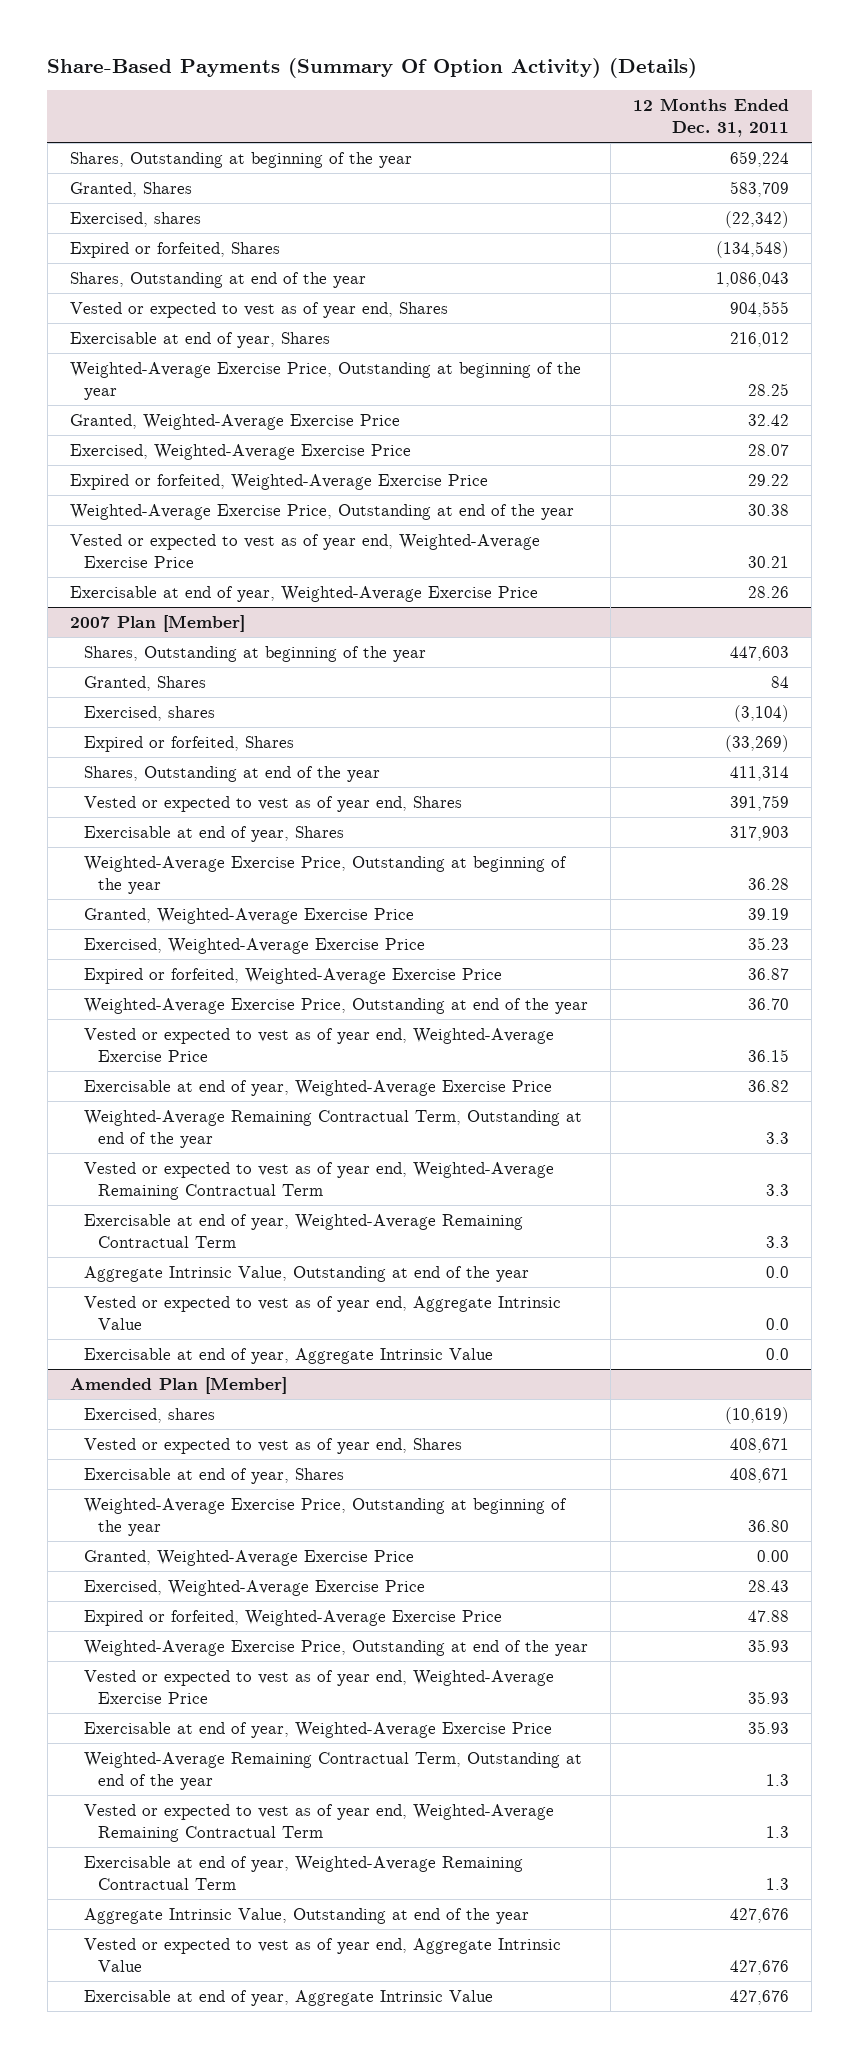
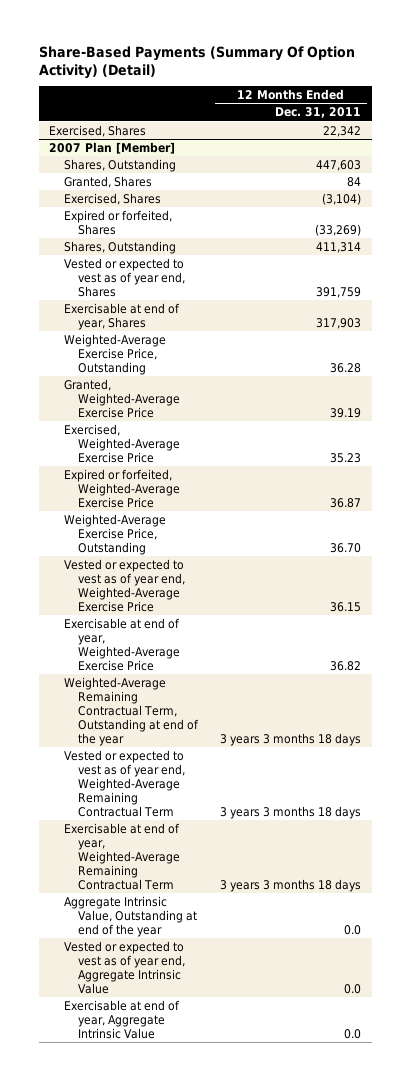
[47,58,698,79] Share-Based Payments (Summary Of Option Activity) (Details) -> [38,45,355,79] Share-Based Payments (Summary Of Option Activity) (Detail)
[69,151,412,168] Shares, Outstanding at beginning of the year -> none
[69,181,192,197] Granted, Shares -> none
[69,241,280,258] Expired or forfeited, Shares -> none
[69,271,366,288] Shares, Outstanding at end of the year -> none
[69,301,448,318] Vested or expected to vest as of year end, Shares -> none
[69,331,330,348] Exercisable at end of year, Shares -> none
[69,361,581,400] Weighted-Average Exercise Price, Outstanding at beginning of the year -> none
[69,413,400,430] Granted, Weighted-Average Exercise Price -> none
[69,443,411,460] Exercised, Weighted-Average Exercise Price -> none
[69,473,488,490] Expired or forfeited, Weighted-Average Exercise Price -> none
[69,503,574,520] Weighted-Average Exercise Price, Outstanding at end of the year -> none
[69,533,540,568] Vested or expected to vest as of year end, Weighted-Average Exercise Price -> none
[69,585,538,602] Exercisable at end of year, Weighted-Average Exercise Price -> none
[69,211,201,227] Exercised, shares -> [49,124,147,137] Exercised, Shares
[725,210,790,228] (22,342) -> [323,125,362,137] 22,342
[83,645,426,662] Shares, Outstanding at beginning of the year -> [63,158,176,172] Shares, Outstanding
[83,705,215,721] Exercised, shares -> [63,192,161,205] Exercised, Shares
[83,765,380,782] Shares, Outstanding at end of the year -> [63,240,176,254] Shares, Outstanding
[83,855,567,894] Weighted-Average Exercise Price, Outstanding at beginning of the year -> [63,333,166,375] Weighted-Average Exercise Price, Outstanding
[83,997,588,1014] Weighted-Average Exercise Price, Outstanding at end of the year -> [63,513,166,555] Weighted-Average Exercise Price, Outstanding
[766,1131,790,1144] 3.3 -> [220,732,362,746] 3 years 3 months 18 days
[766,1183,790,1196] 3.3 -> [220,805,362,819] 3 years 3 months 18 days
[766,1235,790,1248] 3.3 -> [220,878,362,892] 3 years 3 months 18 days
[69,1376,287,1394] Amended Plan [Member] -> none
[83,1407,215,1423] Exercised, shares -> none
[83,1437,462,1454] Vested or expected to vest as of year end, Shares -> none
[83,1467,344,1484] Exercisable at end of year, Shares -> none
[83,1497,567,1536] Weighted-Average Exercise Price, Outstanding at beginning of the year -> none
[83,1549,414,1566] Granted, Weighted-Average Exercise Price -> none
[83,1579,425,1596] Exercised, Weighted-Average Exercise Price -> none
[83,1609,502,1626] Expired or forfeited, Weighted-Average Exercise Price -> none
[83,1639,588,1656] Weighted-Average Exercise Price, Outstanding at end of the year -> none
[83,1669,554,1704] Vested or expected to vest as of year end, Weighted-Average Exercise Price -> none
[83,1721,552,1738] Exercisable at end of year, Weighted-Average Exercise Price -> none
[83,1751,582,1790] Weighted-Average Remaining Contractual Term, Outstanding at end of the year -> none
[83,1803,554,1842] Vested or expected to vest as of year end, Weighted-Average Remaining Contractual Term -> none
[83,1855,523,1890] Exercisable at end of year, Weighted-Average Remaining Contractual Term -> none
[83,1907,529,1924] Aggregate Intrinsic Value, Outstanding at end of the year -> none
[83,1937,561,1972] Vested or expected to vest as of year end, Aggregate Intrinsic Value -> none
[83,1989,493,2006] Exercisable at end of year, Aggregate Intrinsic Value -> none

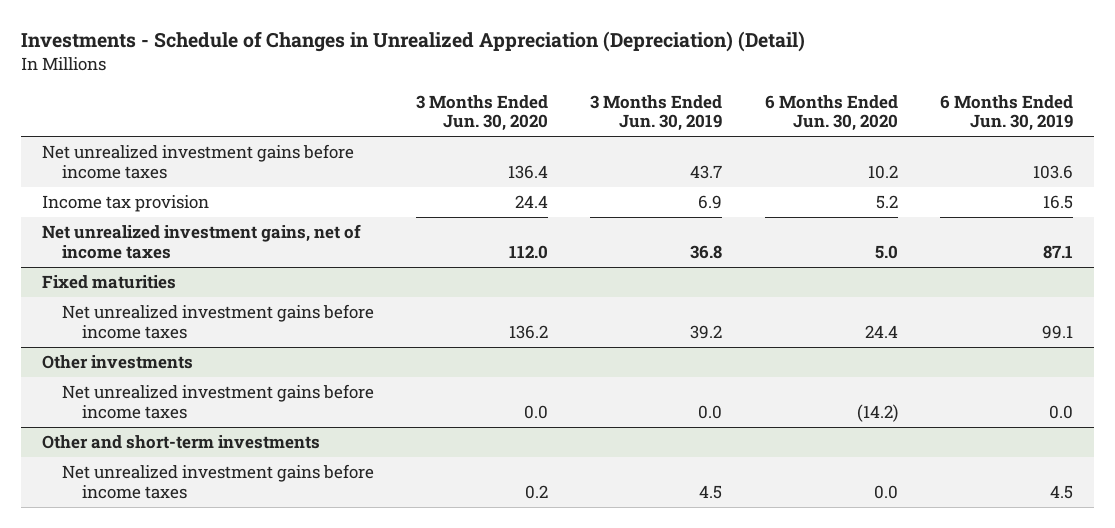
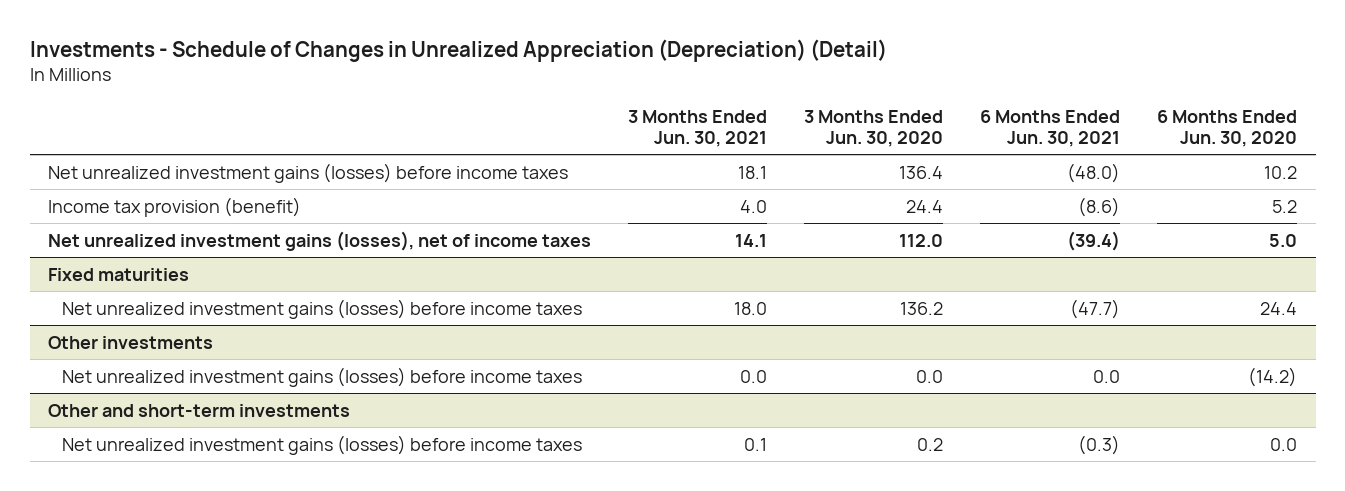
[590,94,723,132] 3 Months Ended Jun. 30, 2019 -> none
[939,94,1073,132] 6 Months Ended Jun. 30, 2019 -> none
none -> [628,109,768,147] 3 Months Ended Jun. 30, 2021
none -> [980,109,1121,147] 6 Months Ended Jun. 30, 2021
[41,144,354,179] Net unrealized investment gains before income taxes -> [48,162,569,183] Net unrealized investment gains (losses) before income taxes
[41,195,209,213] Income tax provision -> [48,196,302,217] Income tax provision (benefit)
[41,224,361,259] Net unrealized investment gains, net of income taxes -> [48,230,592,251] Net unrealized investment gains (losses), net of income taxes
[61,304,374,339] Net unrealized investment gains before income taxes -> [61,298,582,319] Net unrealized investment gains (losses) before income taxes
[61,384,374,419] Net unrealized investment gains before income taxes -> [61,366,582,387] Net unrealized investment gains (losses) before income taxes
[61,464,374,499] Net unrealized investment gains before income taxes -> [61,434,582,455] Net unrealized investment gains (losses) before income taxes

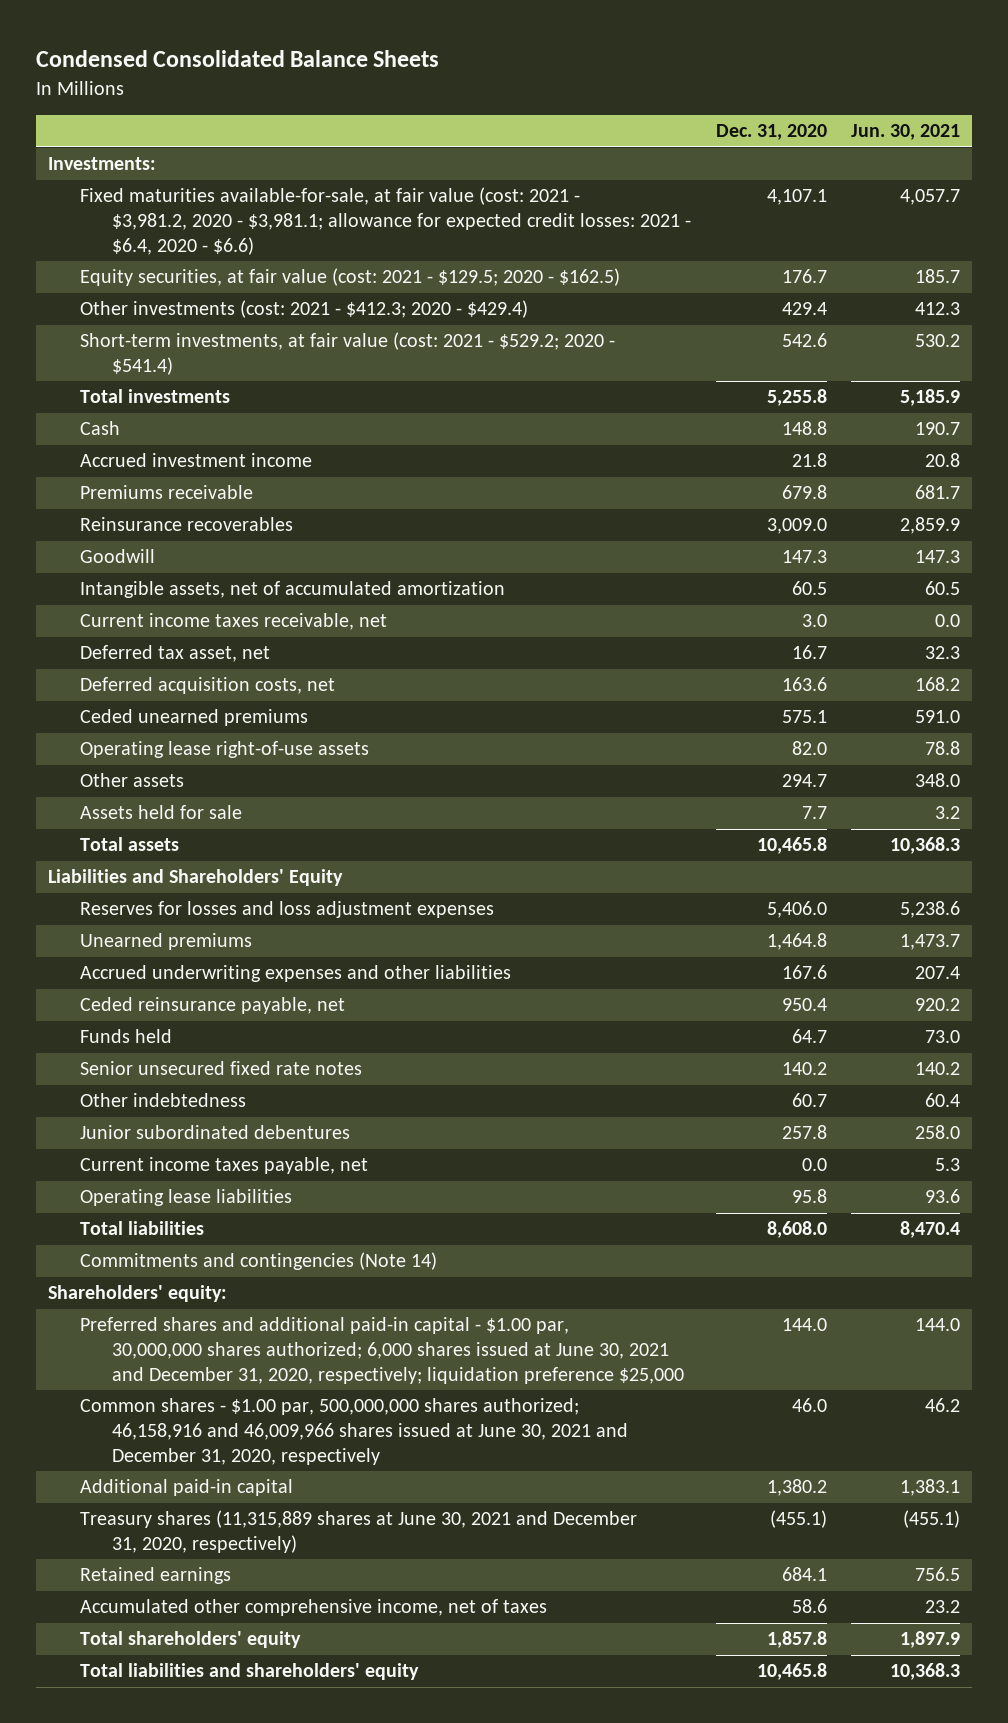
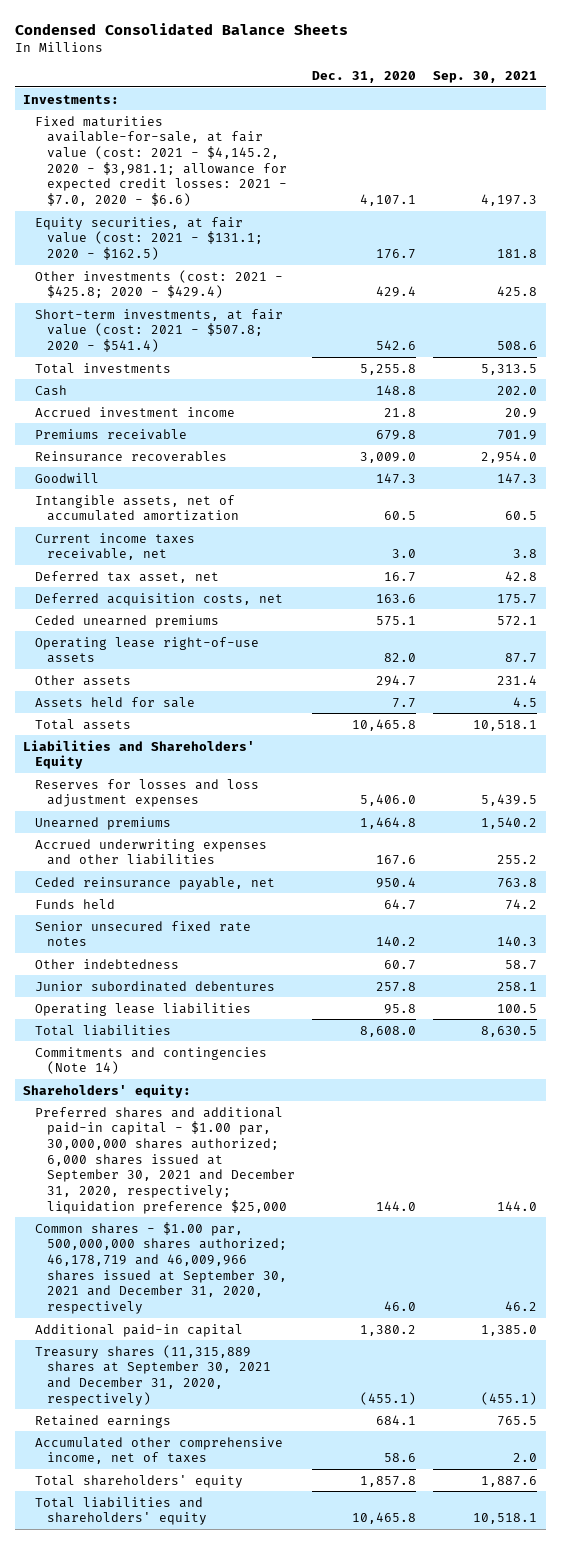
[851,124,961,141] Jun. 30, 2021 -> none
none -> [433,71,538,84] Sep. 30, 2021
[80,187,692,255] Fixed maturities available-for-sale, at fair value (cost: 2021 - $3,981.2, 2020 - $3,981.1; allowance for expected credit losses: 2021 - $6.4, 2020 - $6.6) -> [35,115,288,206] Fixed maturities available-for-sale, at fair value (cost: 2021 - $4,145.2, 2020 - $3,981.1; allowance for expected credit losses: 2021 - $7.0, 2020 - $6.6)
[80,268,621,287] Equity securities, at fair value (cost: 2021 - $129.5; 2020 - $162.5) -> [35,216,264,260] Equity securities, at fair value (cost: 2021 - $131.1; 2020 - $162.5)
[80,300,529,319] Other investments (cost: 2021 - $412.3; 2020 - $429.4) -> [35,269,284,299] Other investments (cost: 2021 - $425.8; 2020 - $429.4)
[80,332,616,375] Short-term investments, at fair value (cost: 2021 - $529.2; 2020 - $541.4) -> [35,308,284,352] Short-term investments, at fair value (cost: 2021 - $507.8; 2020 - $541.4)
[80,1157,369,1175] Current income taxes payable, net -> none
[80,1317,685,1384] Preferred shares and additional paid-in capital - $1.00 par, 30,000,000 shares authorized; 6,000 shares issued at June 30, 2021 and December 31, 2020, respectively; liquidation preference $25,000 -> [35,1106,296,1214] Preferred shares and additional paid-in capital - $1.00 par, 30,000,000 shares authorized; 6,000 shares issued at September 30, 2021 and December 31, 2020, respectively; liquidation preference $25,000
[80,1398,629,1465] Common shares - $1.00 par, 500,000,000 shares authorized; 46,158,916 and 46,009,966 shares issued at June 30, 2021 and December 31, 2020, respectively -> [35,1221,288,1314] Common shares - $1.00 par, 500,000,000 shares authorized; 46,178,719 and 46,009,966 shares issued at September 30, 2021 and December 31, 2020, respectively
[80,1510,638,1553] Treasury shares (11,315,889 shares at June 30, 2021 and December 31, 2020, respectively) -> [35,1344,272,1406] Treasury shares (11,315,889 shares at September 30, 2021 and December 31, 2020, respectively)

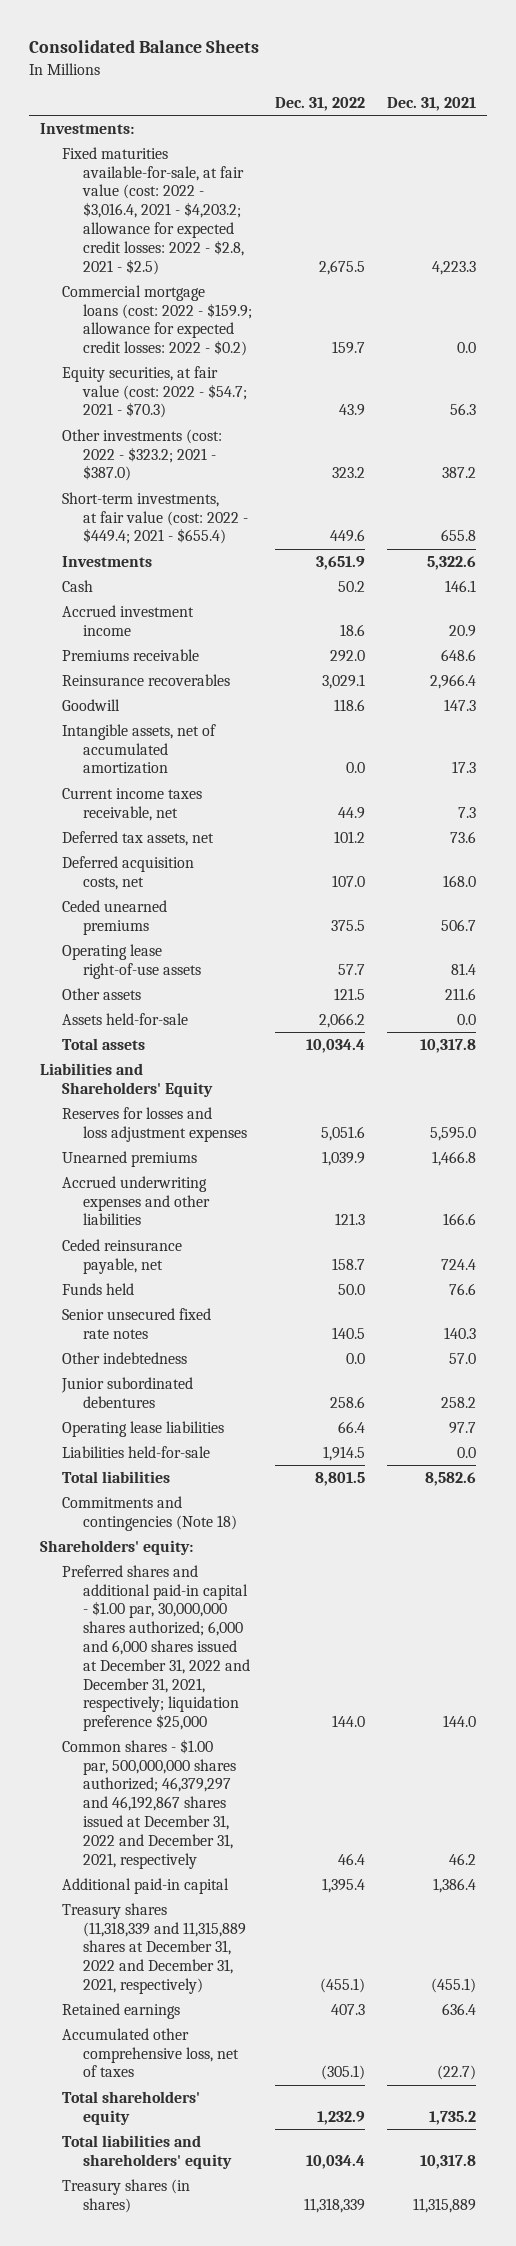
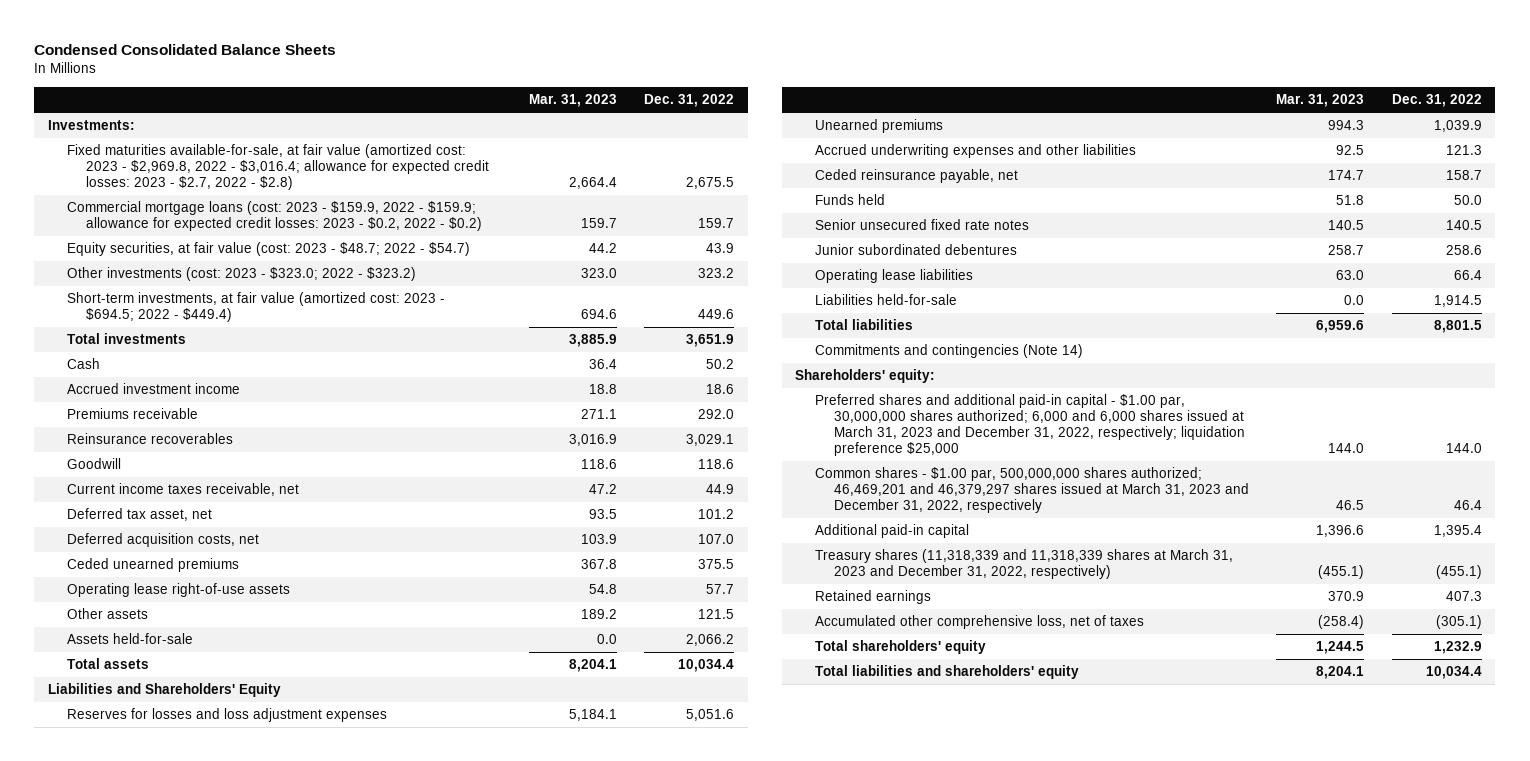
[28,40,259,54] Consolidated Balance Sheets -> [34,44,337,56] Condensed Consolidated Balance Sheets
[386,97,476,112] Dec. 31, 2021 -> none
none -> [528,94,617,108] Mar. 31, 2023
[61,146,245,275] Fixed maturities available-for-sale, at fair value (cost: 2022 - $3,016.4, 2021 - $4,203.2; allowance for expected credit losses: 2022 - $2.8, 2021 - $2.5) -> [66,144,490,191] Fixed maturities available-for-sale, at fair value (amortized cost: 2023 - $2,969.8, 2022 - $3,016.4; allowance for expected credit losses: 2023 - $2.7, 2022 - $2.8)
[61,284,253,357] Commercial mortgage loans (cost: 2022 - $159.9; allowance for expected credit losses: 2022 - $0.2) -> [66,201,483,232] Commercial mortgage loans (cost: 2023 - $159.9, 2022 - $159.9; allowance for expected credit losses: 2023 - $0.2, 2022 - $0.2)
[61,365,248,419] Equity securities, at fair value (cost: 2022 - $54.7; 2021 - $70.3) -> [66,242,470,257] Equity securities, at fair value (cost: 2023 - $48.7; 2022 - $54.7)
[61,428,222,482] Other investments (cost: 2022 - $323.2; 2021 - $387.0) -> [66,267,416,282] Other investments (cost: 2023 - $323.0; 2022 - $323.2)
[61,491,249,545] Short-term investments, at fair value (cost: 2022 - $449.4; 2021 - $655.4) -> [66,292,445,323] Short-term investments, at fair value (amortized cost: 2023 - $694.5; 2022 - $449.4)
[61,555,152,567] Investments -> [66,333,186,345] Total investments
[61,723,216,775] Intangible assets, net of accumulated amortization -> none
[61,830,214,846] Deferred tax assets, net -> [66,508,212,522] Deferred tax asset, net
[61,1351,187,1364] Other indebtedness -> none
[61,1495,238,1531] Commitments and contingencies (Note 18) -> [814,344,1083,359] Commitments and contingencies (Note 14)
[61,1564,251,1732] Preferred shares and additional paid-in capital - $1.00 par, 30,000,000 shares authorized; 6,000 and 6,000 shares issued at December 31, 2022 and December 31, 2021, respectively; liquidation preference $25,000 -> [814,394,1245,456] Preferred shares and additional paid-in capital - $1.00 par, 30,000,000 shares authorized; 6,000 and 6,000 shares issued at March 31, 2023 and December 31, 2022, respectively; liquidation preference $25,000
[61,1738,237,1869] Common shares - $1.00 par, 500,000,000 shares authorized; 46,379,297 and 46,192,867 shares issued at December 31, 2022 and December 31, 2021, respectively -> [814,467,1249,514] Common shares - $1.00 par, 500,000,000 shares authorized; 46,469,201 and 46,379,297 shares issued at March 31, 2023 and December 31, 2022, respectively
[61,1902,247,1995] Treasury shares (11,318,339 and 11,315,889 shares at December 31, 2022 and December 31, 2021, respectively) -> [814,549,1233,580] Treasury shares (11,318,339 and 11,318,339 shares at March 31, 2023 and December 31, 2022, respectively)
[61,2178,190,2213] Treasury shares (in shares) -> none

